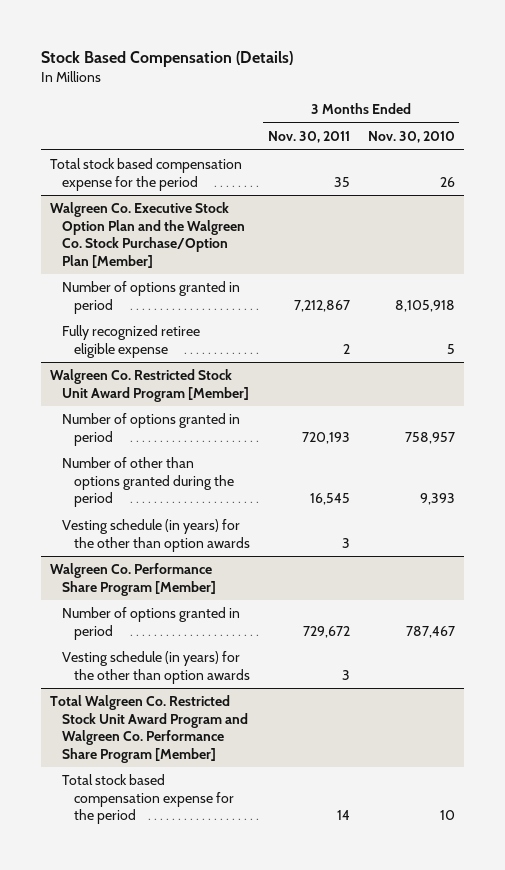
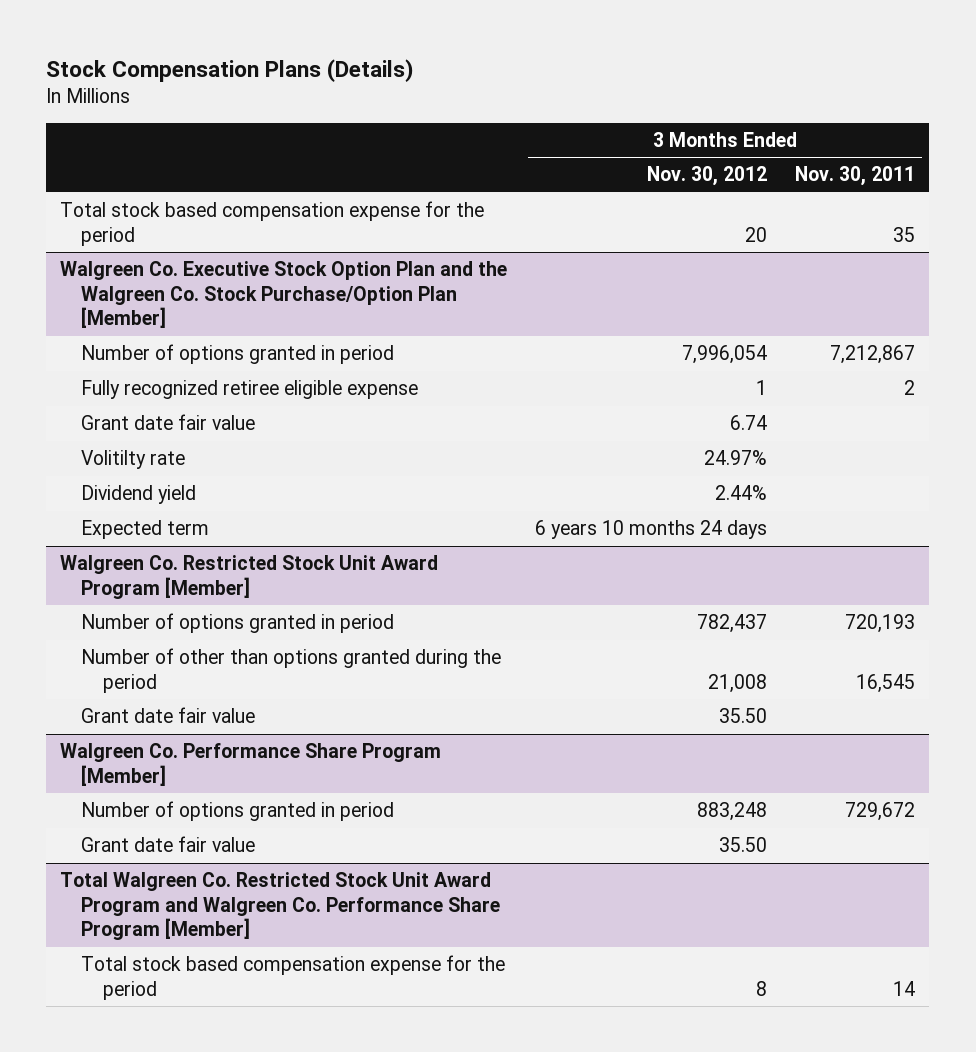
[41,50,294,67] Stock Based Compensation (Details) -> [46,58,414,82] Stock Compensation Plans (Details)
[367,131,455,144] Nov. 30, 2010 -> none
none -> [647,166,768,187] Nov. 30, 2012
none -> [81,414,256,431] Grant date fair value
none -> [81,450,186,470] Volitilty rate
none -> [81,485,197,505] Dividend yield
none -> [81,520,210,540] Expected term
[62,519,250,552] Vesting schedule (in years) for the other than option awards -> none
none -> [81,707,256,724] Grant date fair value
[62,651,250,684] Vesting schedule (in years) for the other than option awards -> none
none -> [81,836,256,853] Grant date fair value

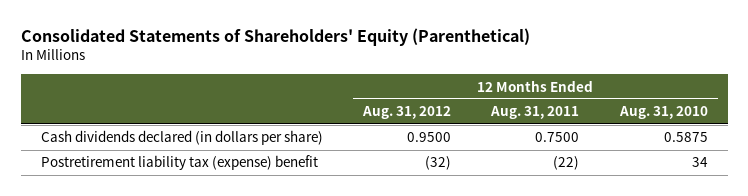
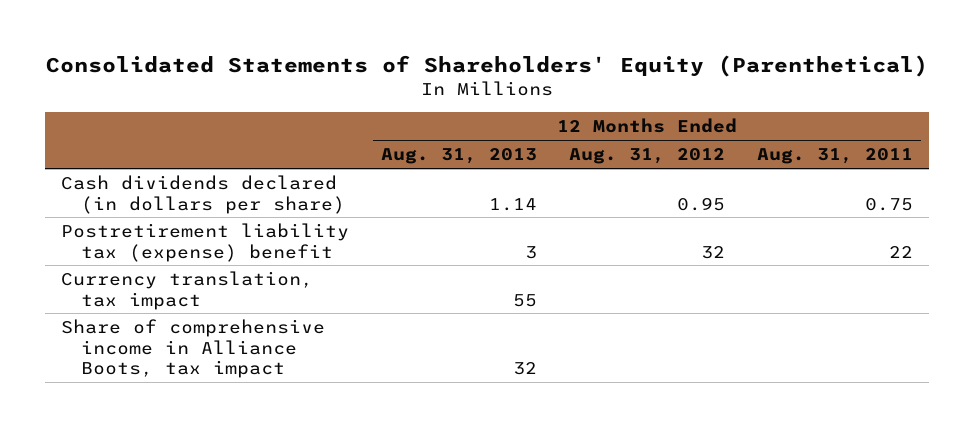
[618,106,708,120] Aug. 31, 2010 -> none
none -> [381,148,538,165] Aug. 31, 2013
[407,132,452,143] 0.9500 -> [677,196,726,211] 0.95
[535,132,580,143] 0.7500 -> [865,197,914,211] 0.75
[425,156,452,171] (32) -> [701,245,726,259] 32
[553,156,580,171] (22) -> [889,245,914,258] 22
none -> [61,270,314,310] Currency translation, tax impact
none -> [61,318,326,379] Share of comprehensive income in Alliance Boots, tax impact

